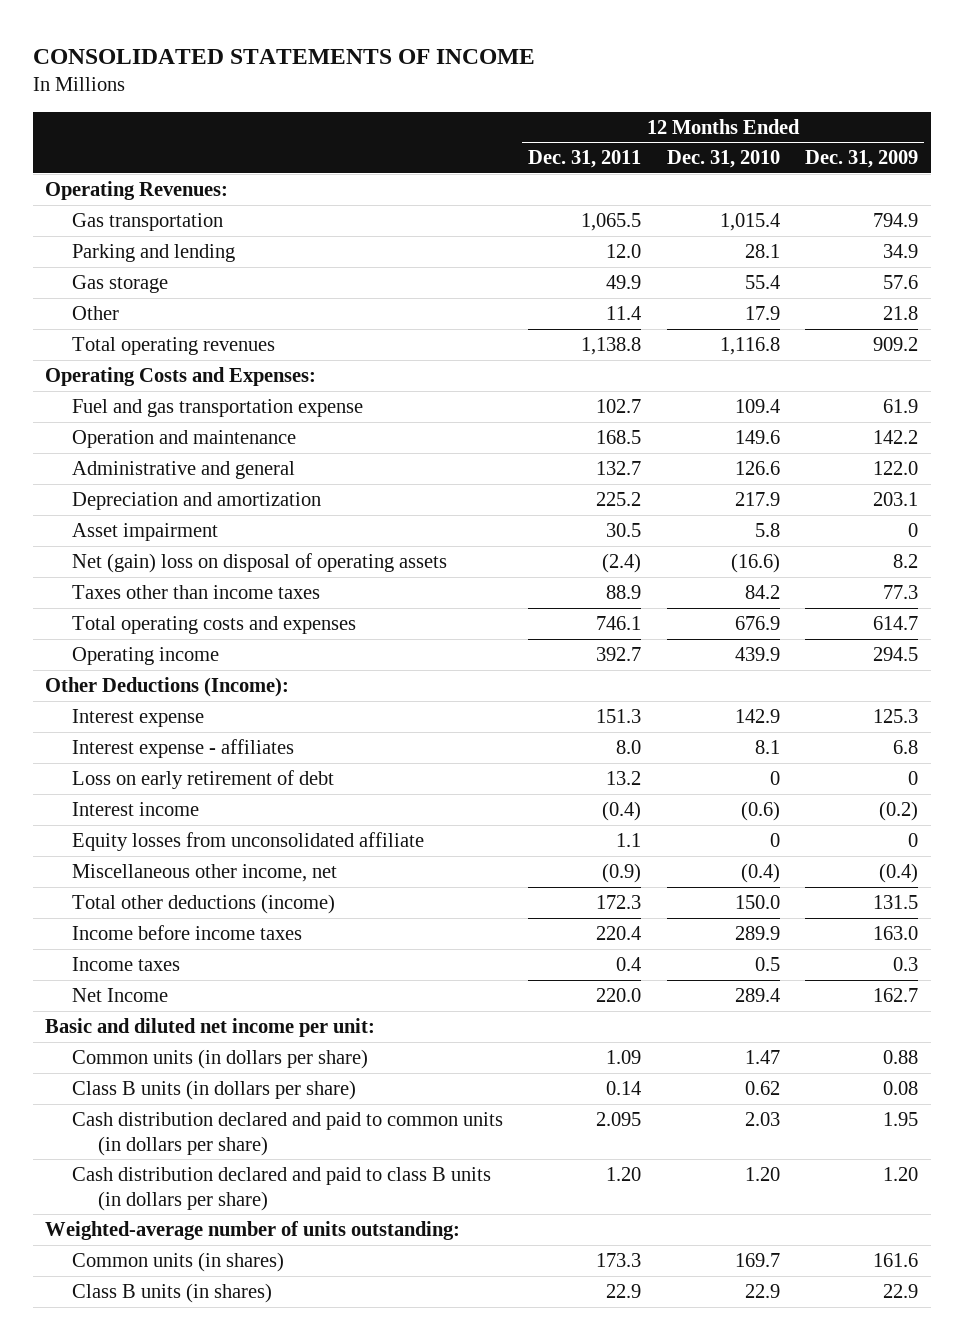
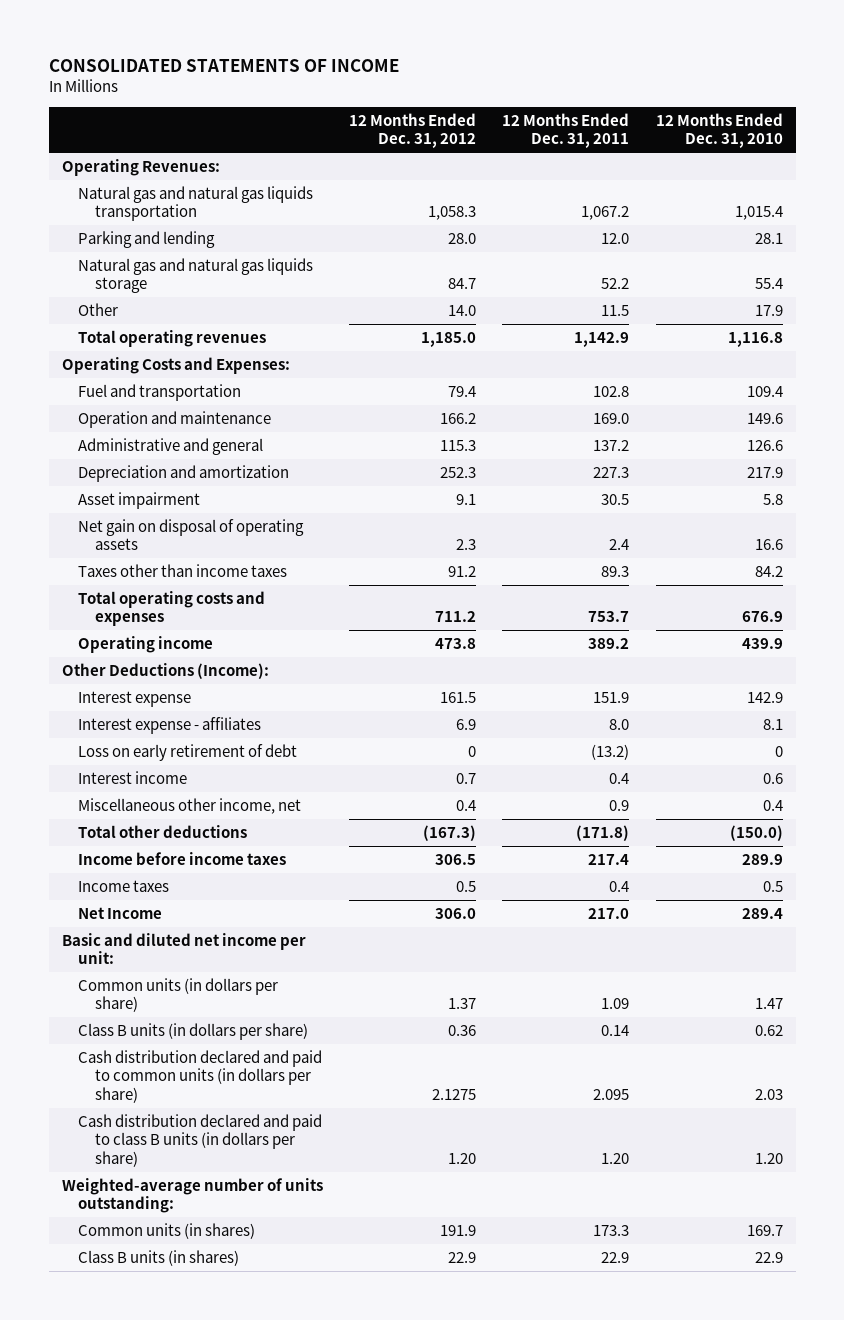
[805,150,919,169] Dec. 31, 2009 -> none
none -> [349,113,477,149] 12 Months Ended Dec. 31, 2012
[71,212,223,231] Gas transportation -> [78,185,314,222] Natural gas and natural gas liquids transportation
[581,212,642,231] 1,065.5 -> [581,206,630,221] 1,067.2
[71,274,168,293] Gas storage -> [78,257,314,294] Natural gas and natural gas liquids storage
[606,274,642,289] 49.9 -> [601,278,630,290] 52.2
[606,305,642,320] 11.4 -> [601,304,630,316] 11.5
[581,336,642,355] 1,138.8 -> [574,331,630,347] 1,142.9
[71,398,363,417] Fuel and gas transportation expense -> [78,383,242,401] Fuel and transportation
[596,398,642,413] 102.7 -> [593,385,630,397] 102.8
[596,429,642,444] 168.5 -> [593,412,630,424] 169.0
[596,460,642,475] 132.7 -> [593,439,630,451] 137.2
[596,491,642,506] 225.2 -> [593,466,630,478] 227.3
[71,552,447,573] Net (gain) loss on disposal of operating assets -> [78,518,305,551] Net gain on disposal of operating assets
[602,552,642,573] (2.4) -> [609,539,630,551] 2.4
[730,552,780,573] (16.6) -> [754,539,783,551] 16.6
[606,584,642,599] 88.9 -> [601,565,630,577] 89.3
[596,615,642,630] 746.1 -> [588,611,630,623] 753.7
[596,646,642,661] 392.7 -> [588,637,630,649] 389.2
[596,708,642,723] 151.3 -> [593,691,630,703] 151.9
[71,831,424,851] Equity losses from unconsolidated affiliate -> none
[606,770,642,785] 13.2 -> [591,743,630,760] (13.2)
[602,800,642,821] (0.4) -> [609,772,630,784] 0.4
[740,800,780,821] (0.6) -> [762,772,783,784] 0.6
[602,862,642,883] (0.9) -> [609,799,630,811] 0.9
[740,862,780,883] (0.4) -> [762,799,783,811] 0.4
[71,893,335,914] Total other deductions (income) -> [78,824,248,838] Total other deductions
[596,894,642,909] 172.3 -> [576,824,630,841] (171.8)
[734,894,780,909] 150.0 -> [729,824,783,841] (150.0)
[596,925,642,940] 220.4 -> [588,853,630,865] 217.4
[596,987,642,1002] 220.0 -> [588,907,630,919] 217.0

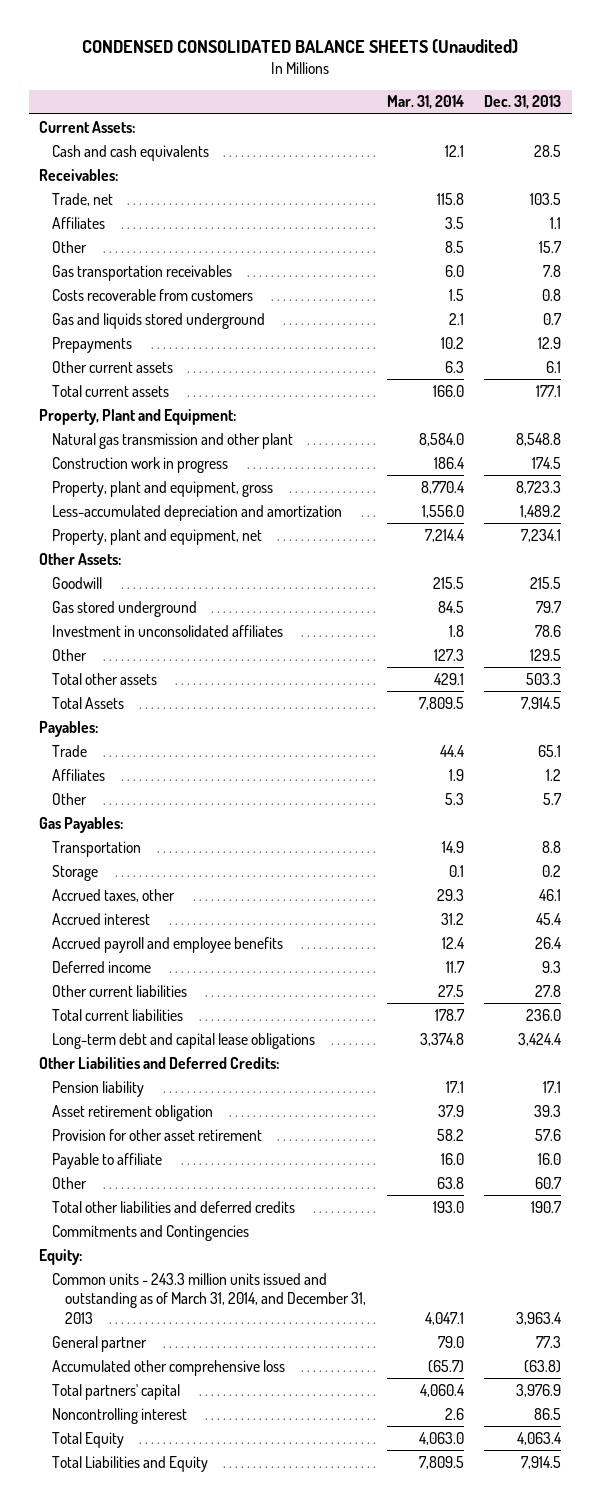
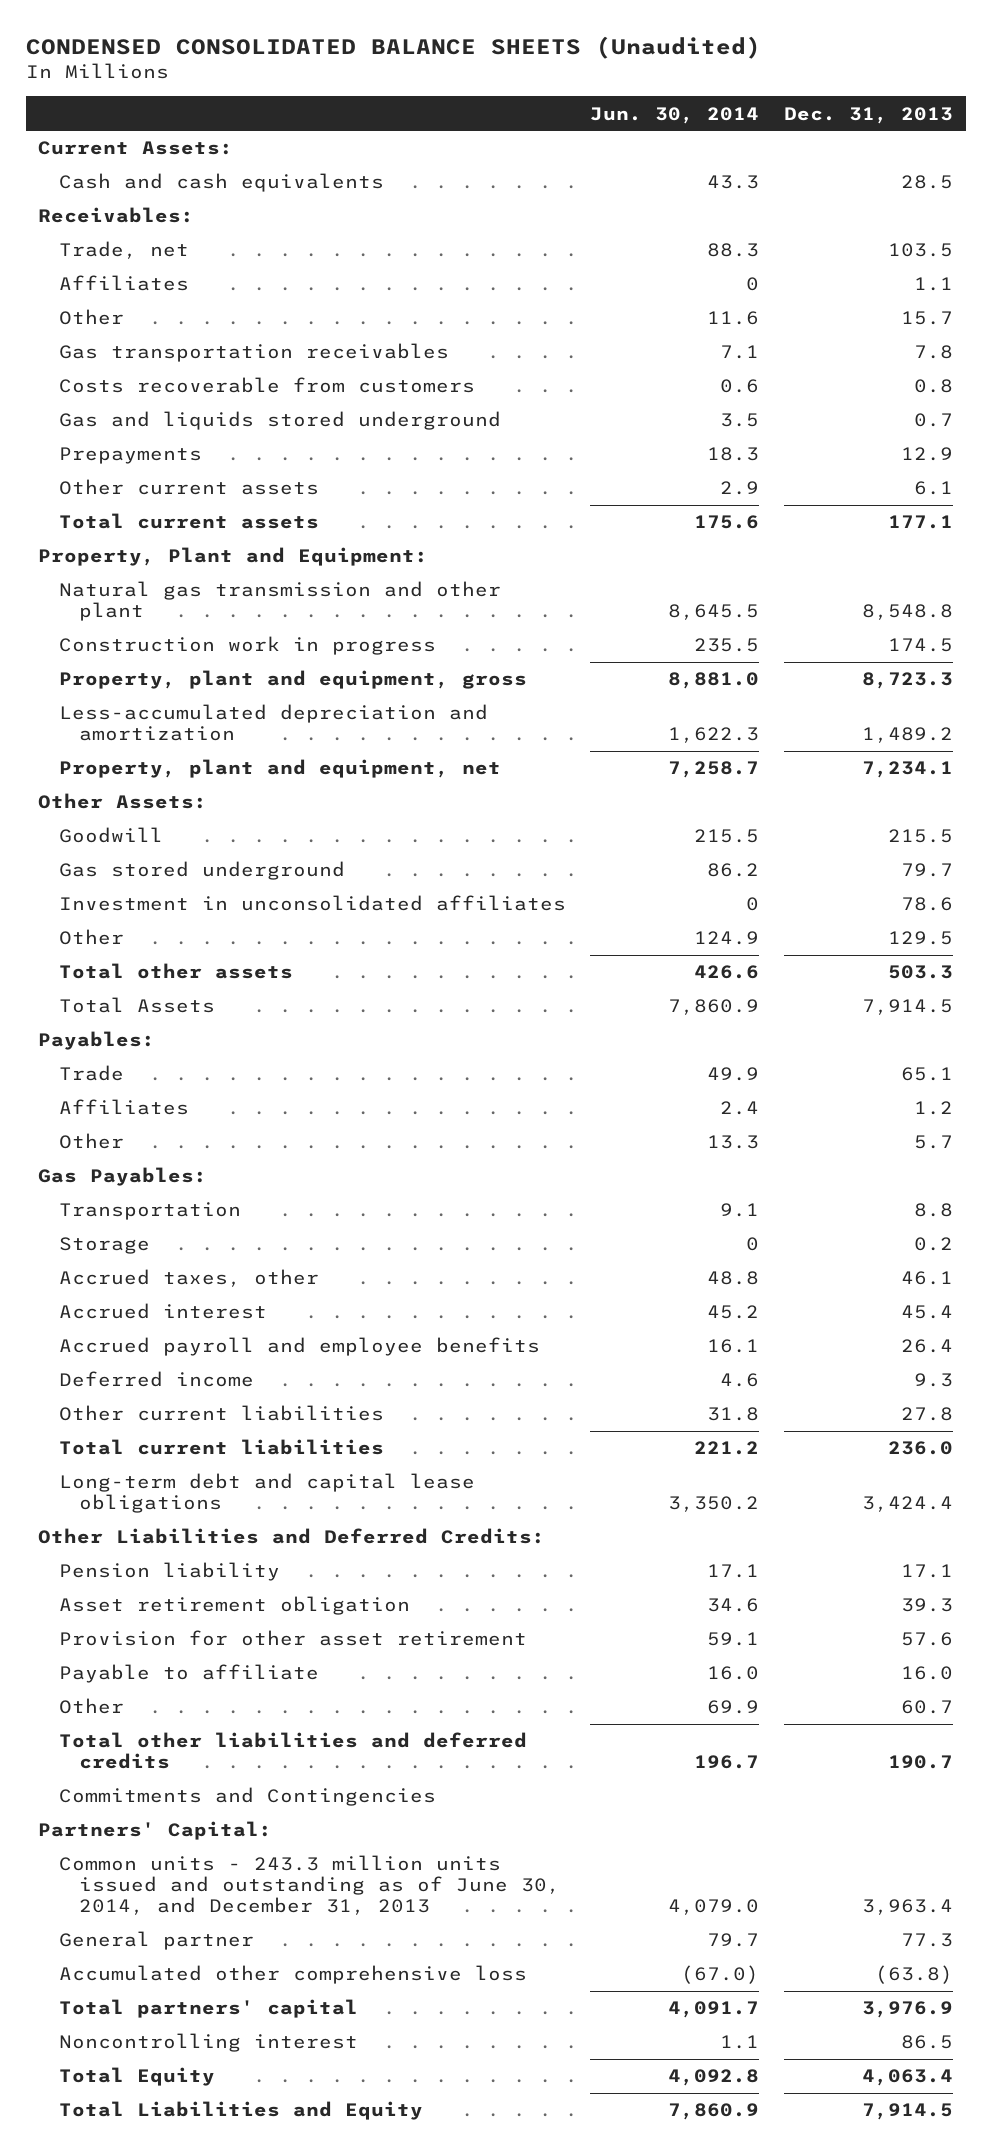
[386,95,464,110] Mar. 31, 2014 -> none
none -> [590,106,760,124] Jun. 30, 2014
[39,1248,83,1265] Equity: -> none
none -> [38,1821,273,1841] Partners' Capital:
[51,1272,366,1324] Common units - 243.3 million units issued and outstanding as of March 31, 2014, and December 31, 2013 -> [58,1855,561,1916] Common units - 243.3 million units issued and outstanding as of June 30, 2014, and December 31, 2013

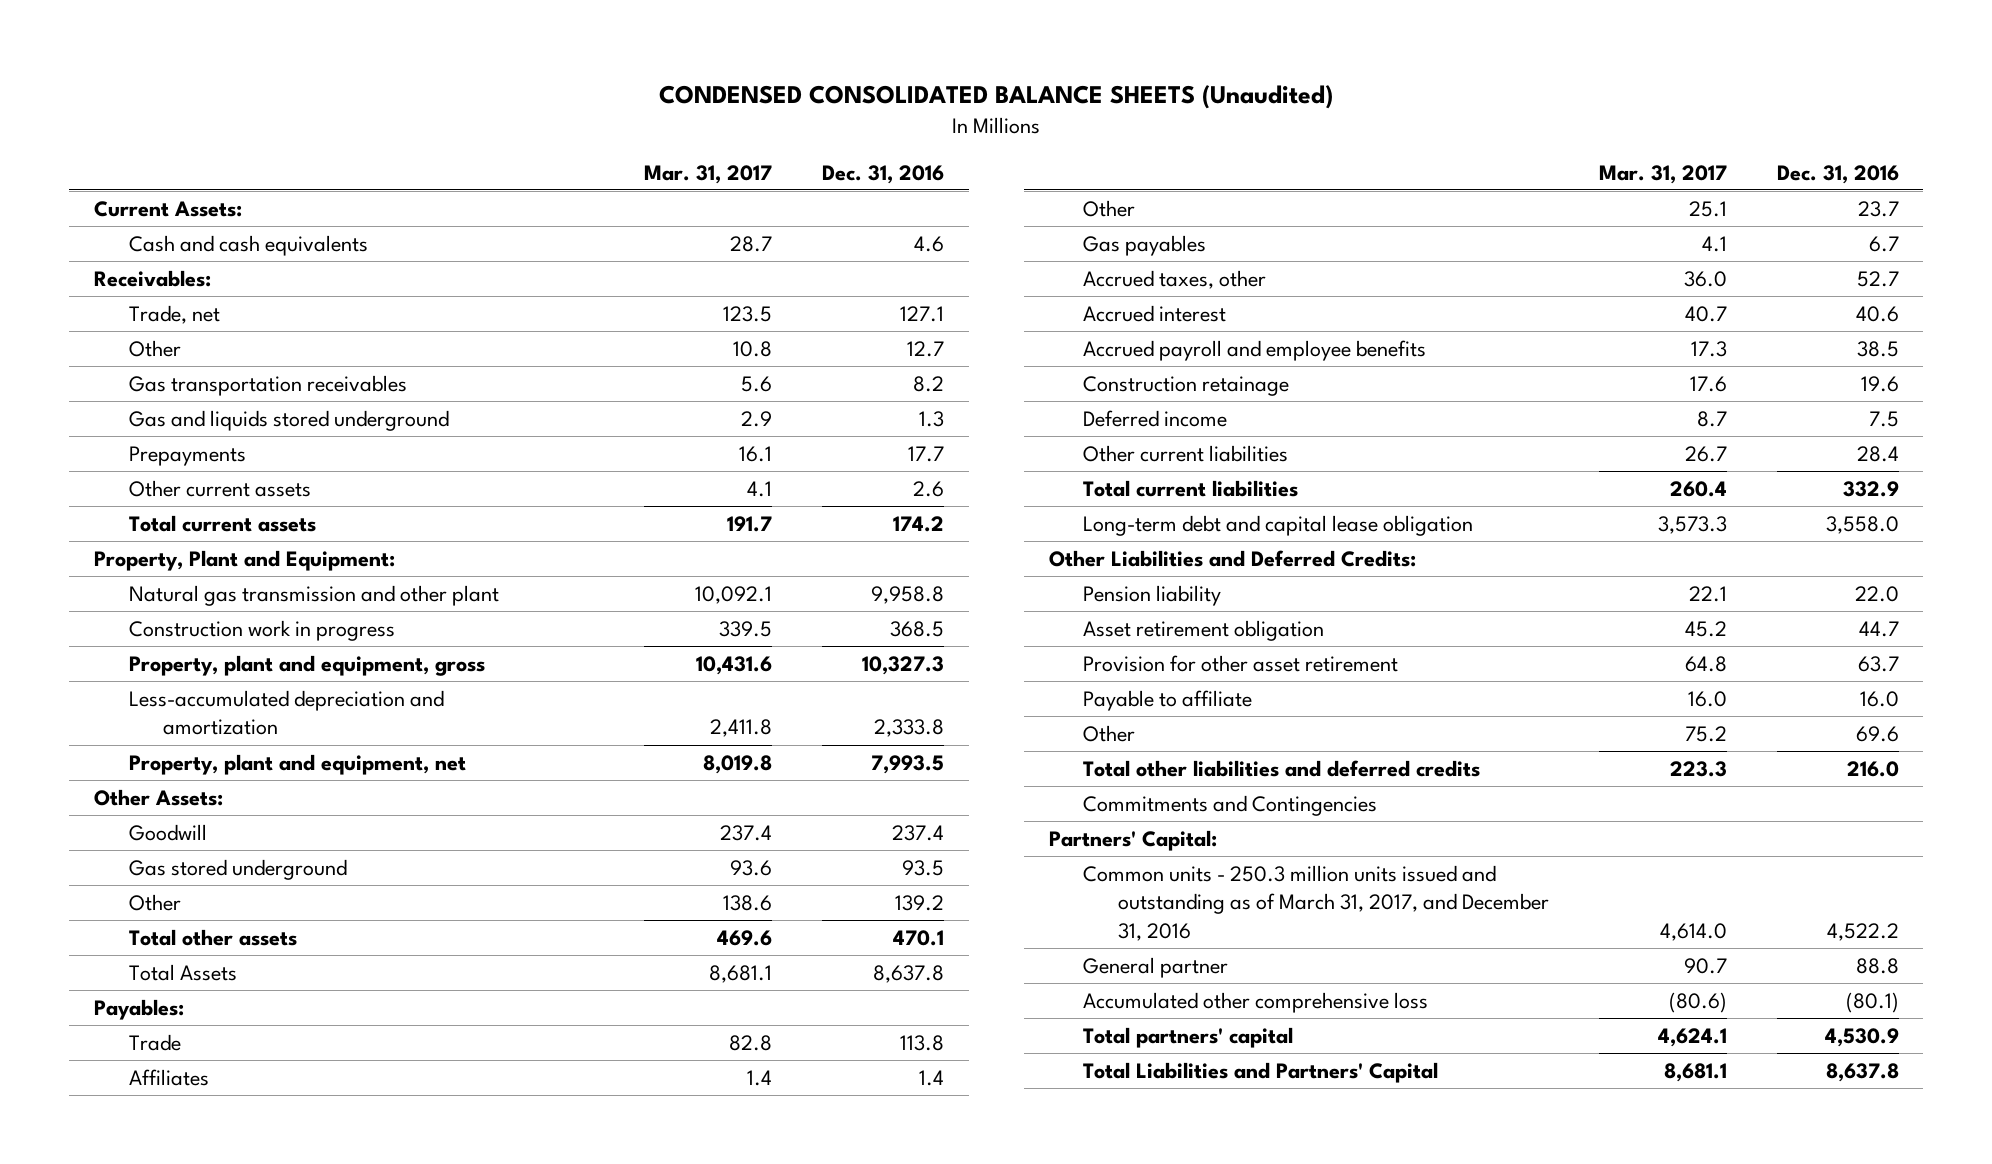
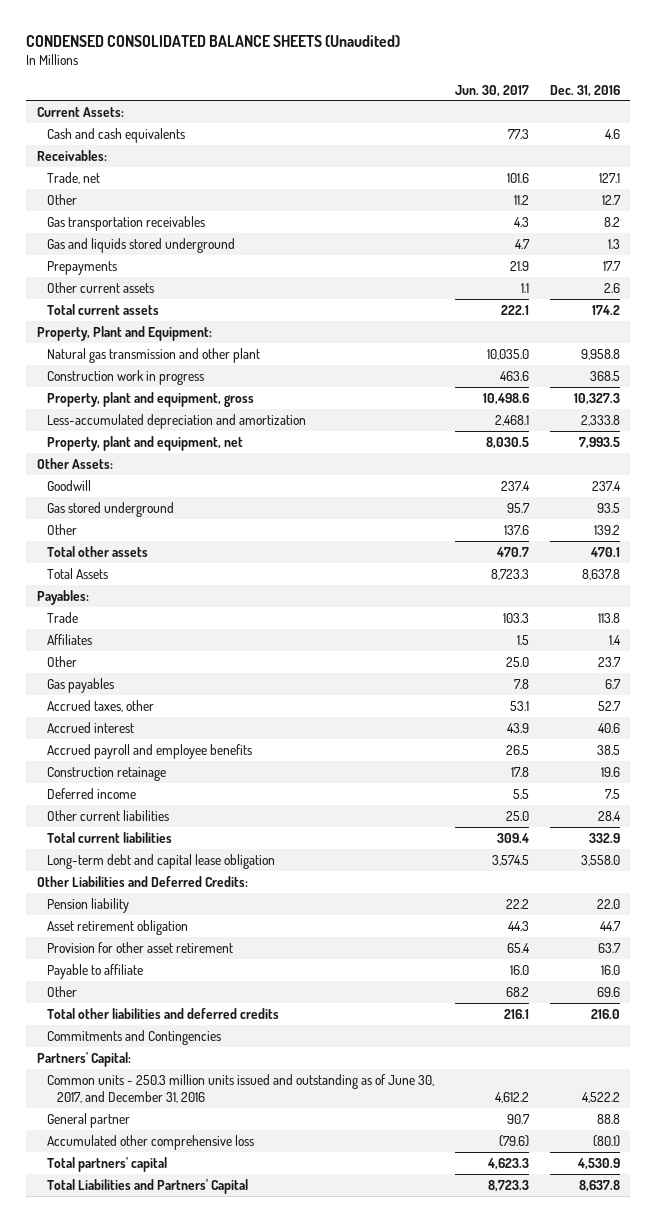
[644,164,773,184] Mar. 31, 2017 -> none
none -> [454,84,529,97] Jun. 30, 2017
[1083,864,1550,941] Common units - 250.3 million units issued and outstanding as of March 31, 2017, and December 31, 2016 -> [46,1073,434,1103] Common units - 250.3 million units issued and outstanding as of June 30, 2017, and December 31, 2016

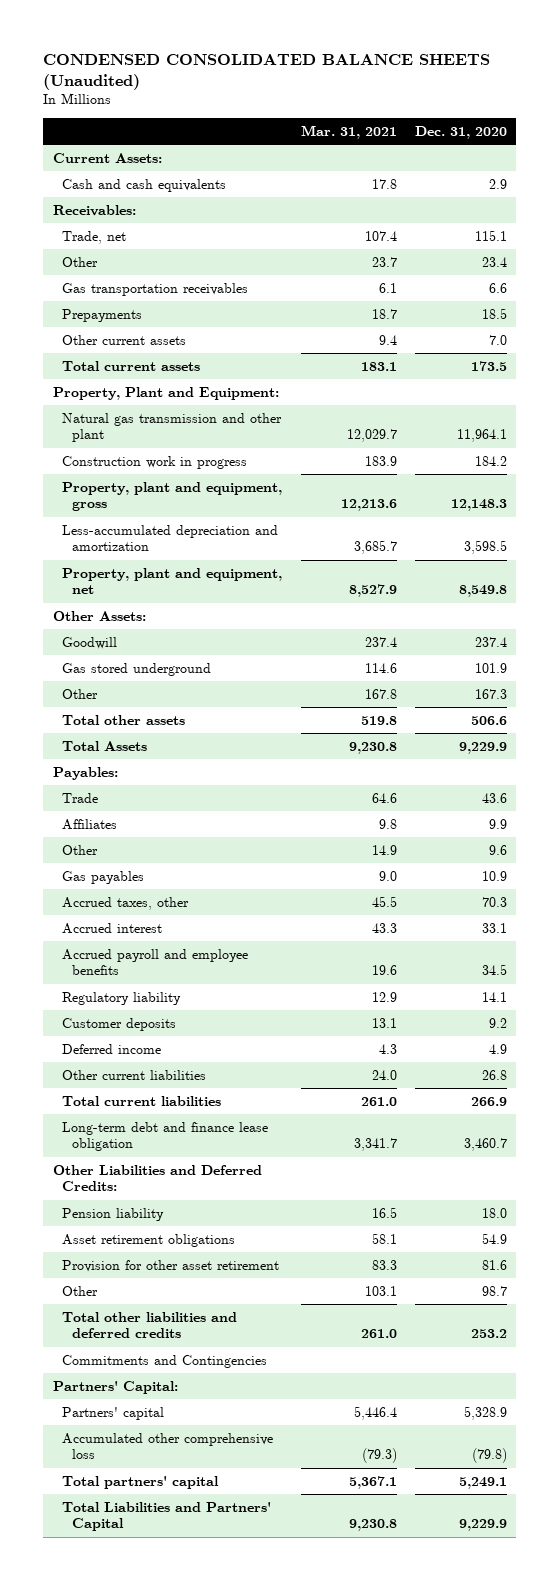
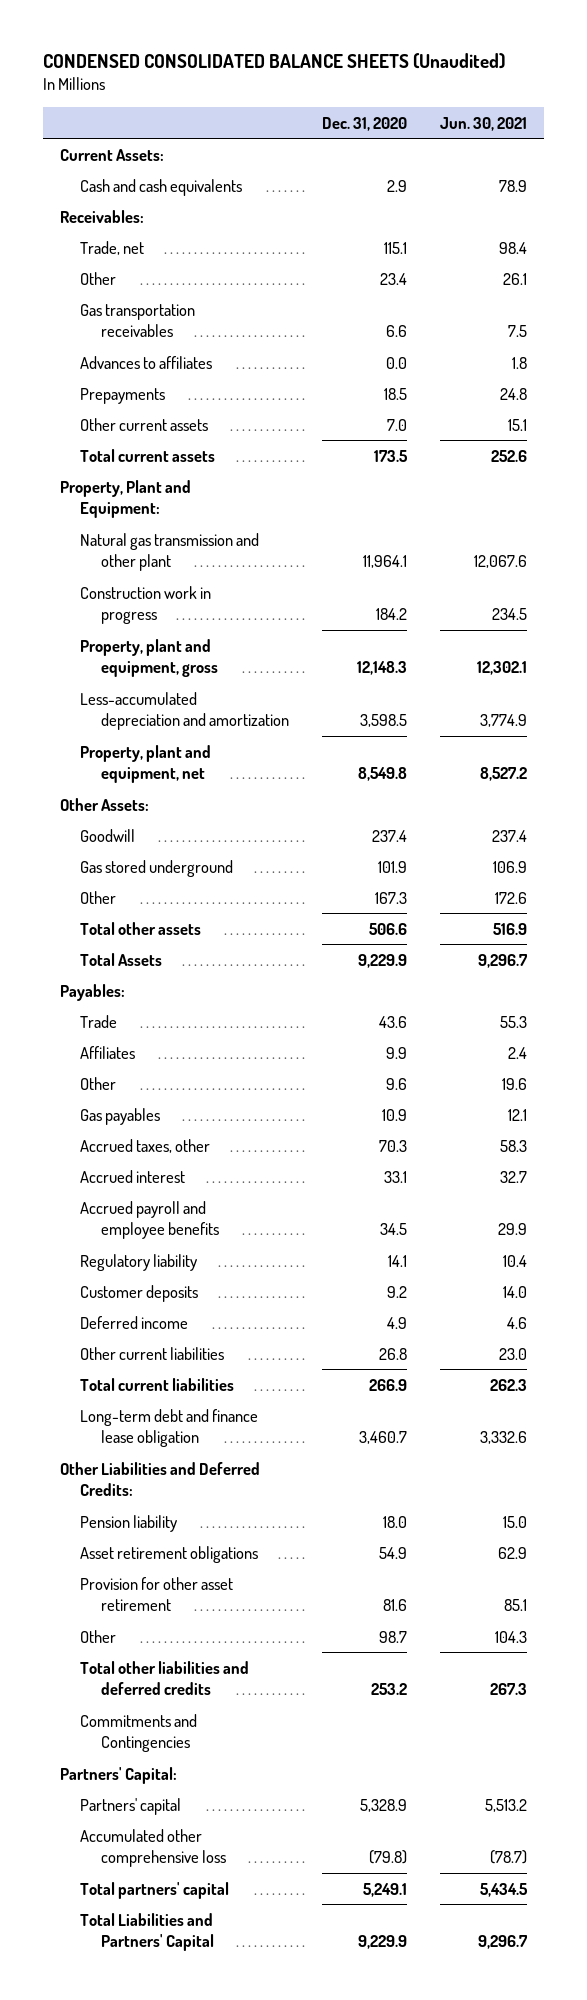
[300,124,397,139] Mar. 31, 2021 -> none
none -> [440,116,528,131] Jun. 30, 2021
none -> [80,355,213,369] Advances to affiliates

